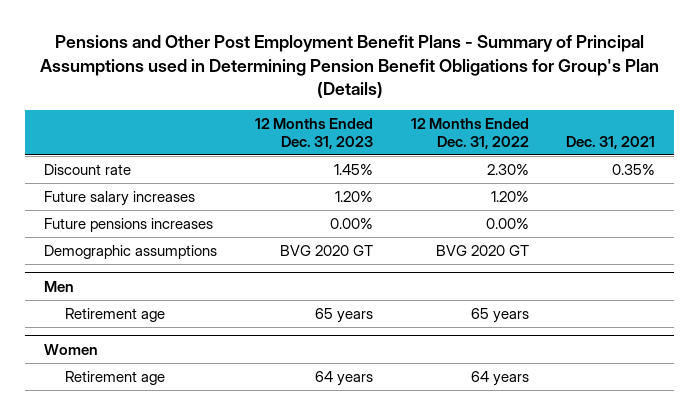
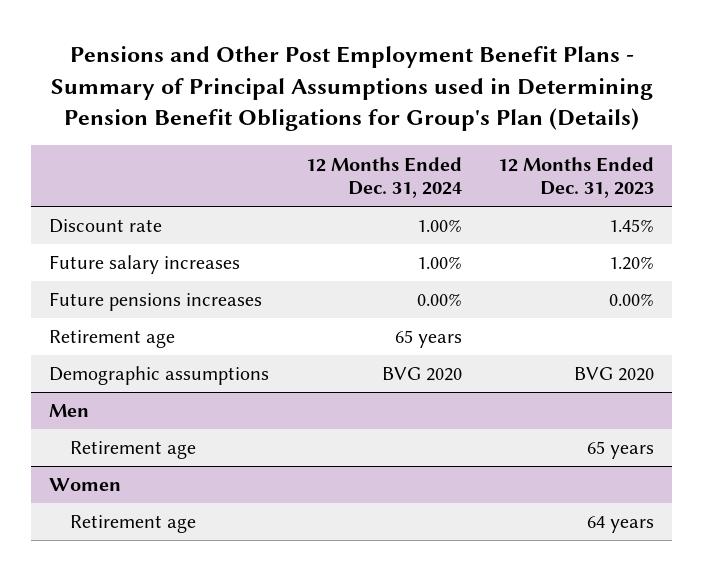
[410,118,529,149] 12 Months Ended Dec. 31, 2022 -> none
[566,135,656,149] Dec. 31, 2021 -> none
none -> [305,156,462,199] 12 Months Ended Dec. 31, 2024
none -> [49,330,176,349] Retirement age
[279,244,373,256] BVG 2020 GT -> [574,367,655,382] BVG 2020

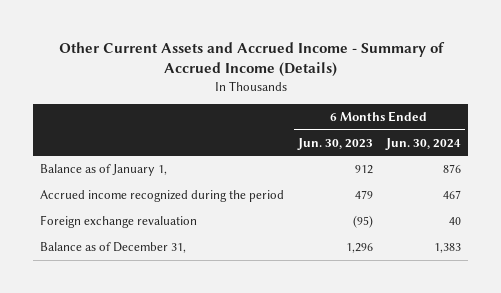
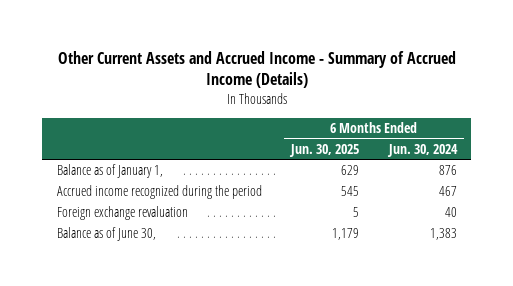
[296,137,373,150] Jun. 30, 2023 -> none
none -> [289,143,360,157] Jun. 30, 2025
[39,242,186,254] Balance as of December 31, -> [56,227,156,242] Balance as of June 30,

